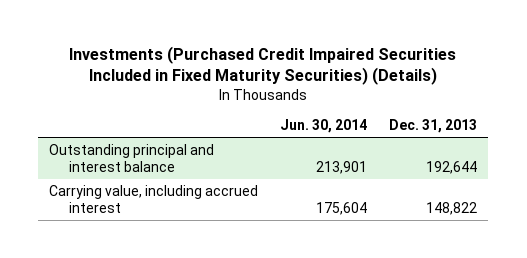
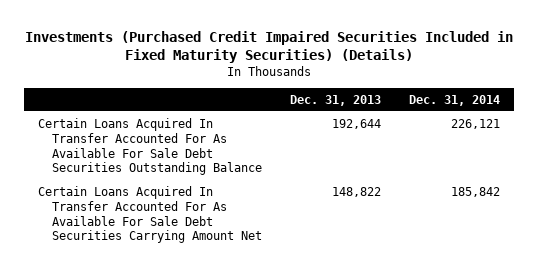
[280,119,368,134] Jun. 30, 2014 -> none
none -> [409,94,501,106] Dec. 31, 2014
[49,143,215,172] Outstanding principal and interest balance -> [37,117,262,176] Certain Loans Acquired In Transfer Accounted For As Available For Sale Debt Securities Outstanding Balance
[49,184,259,213] Carrying value, including accrued interest -> [37,185,262,244] Certain Loans Acquired In Transfer Accounted For As Available For Sale Debt Securities Carrying Amount Net

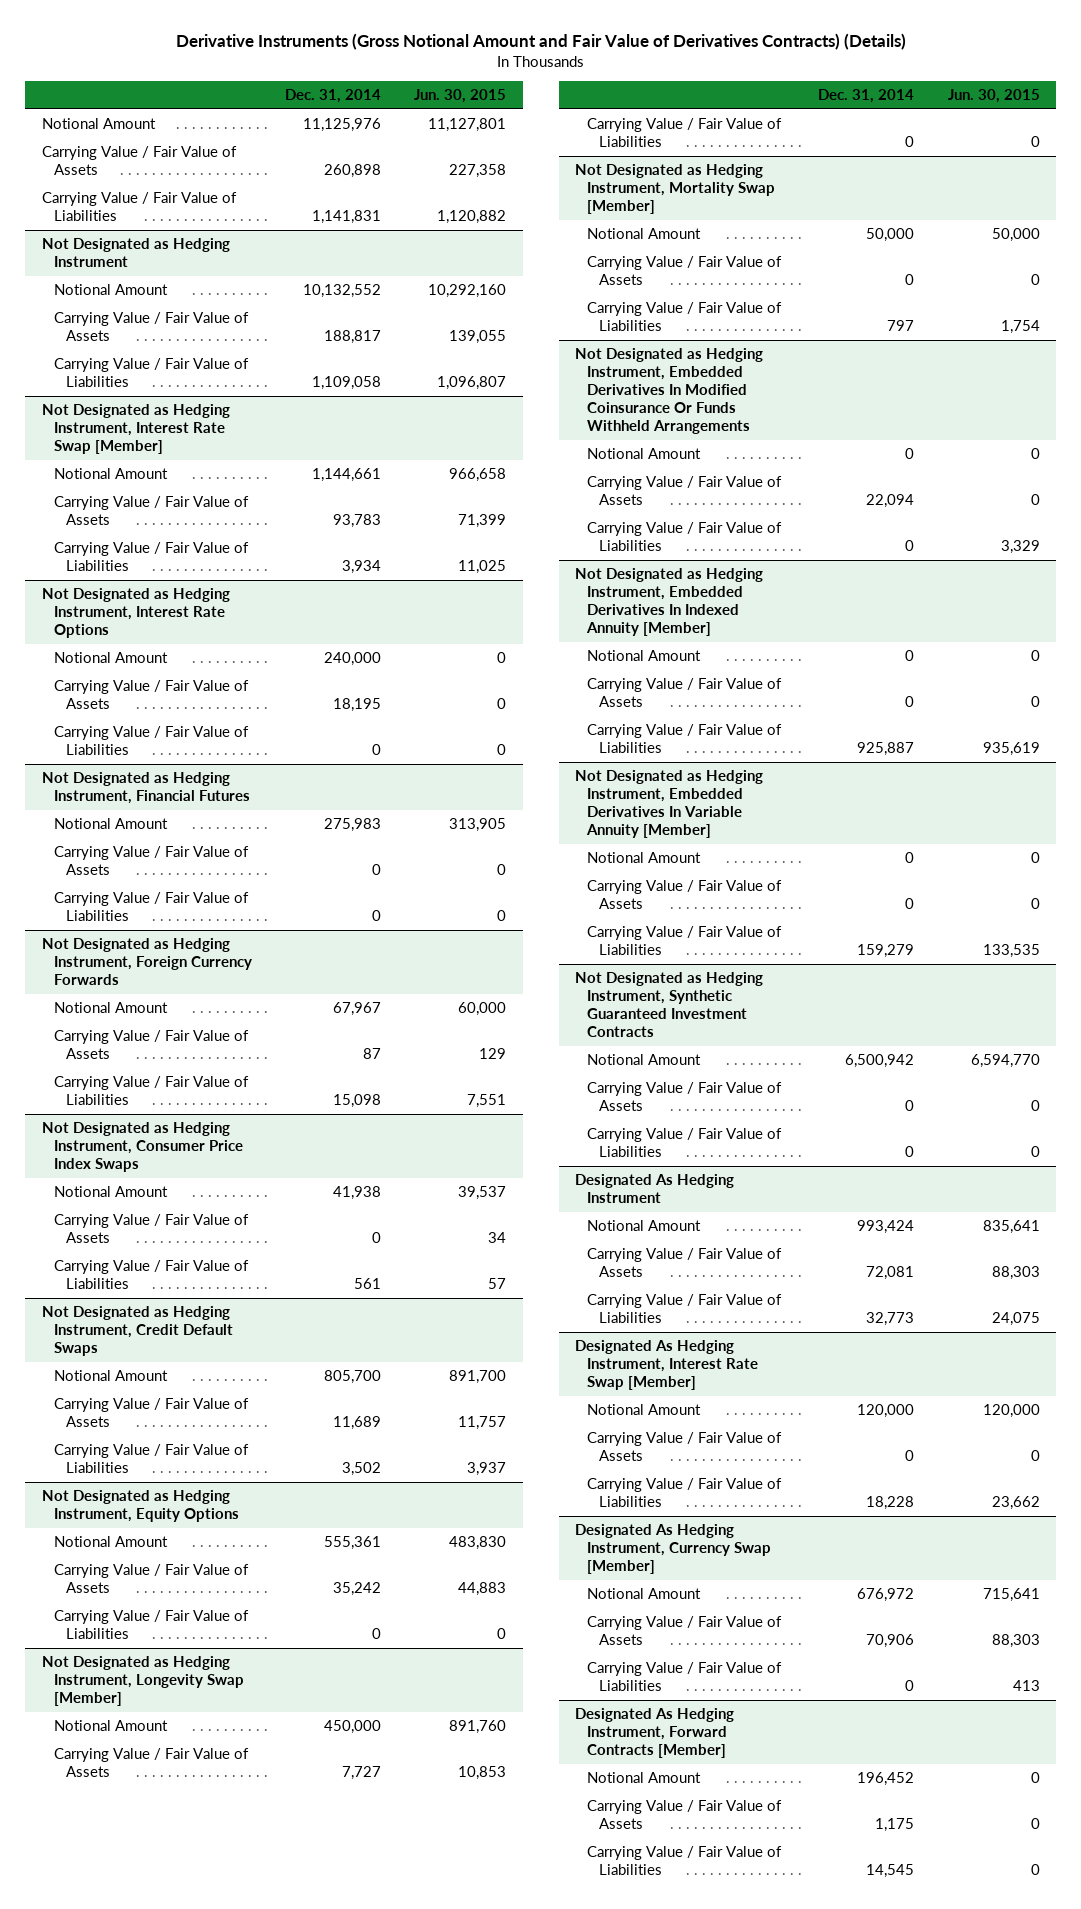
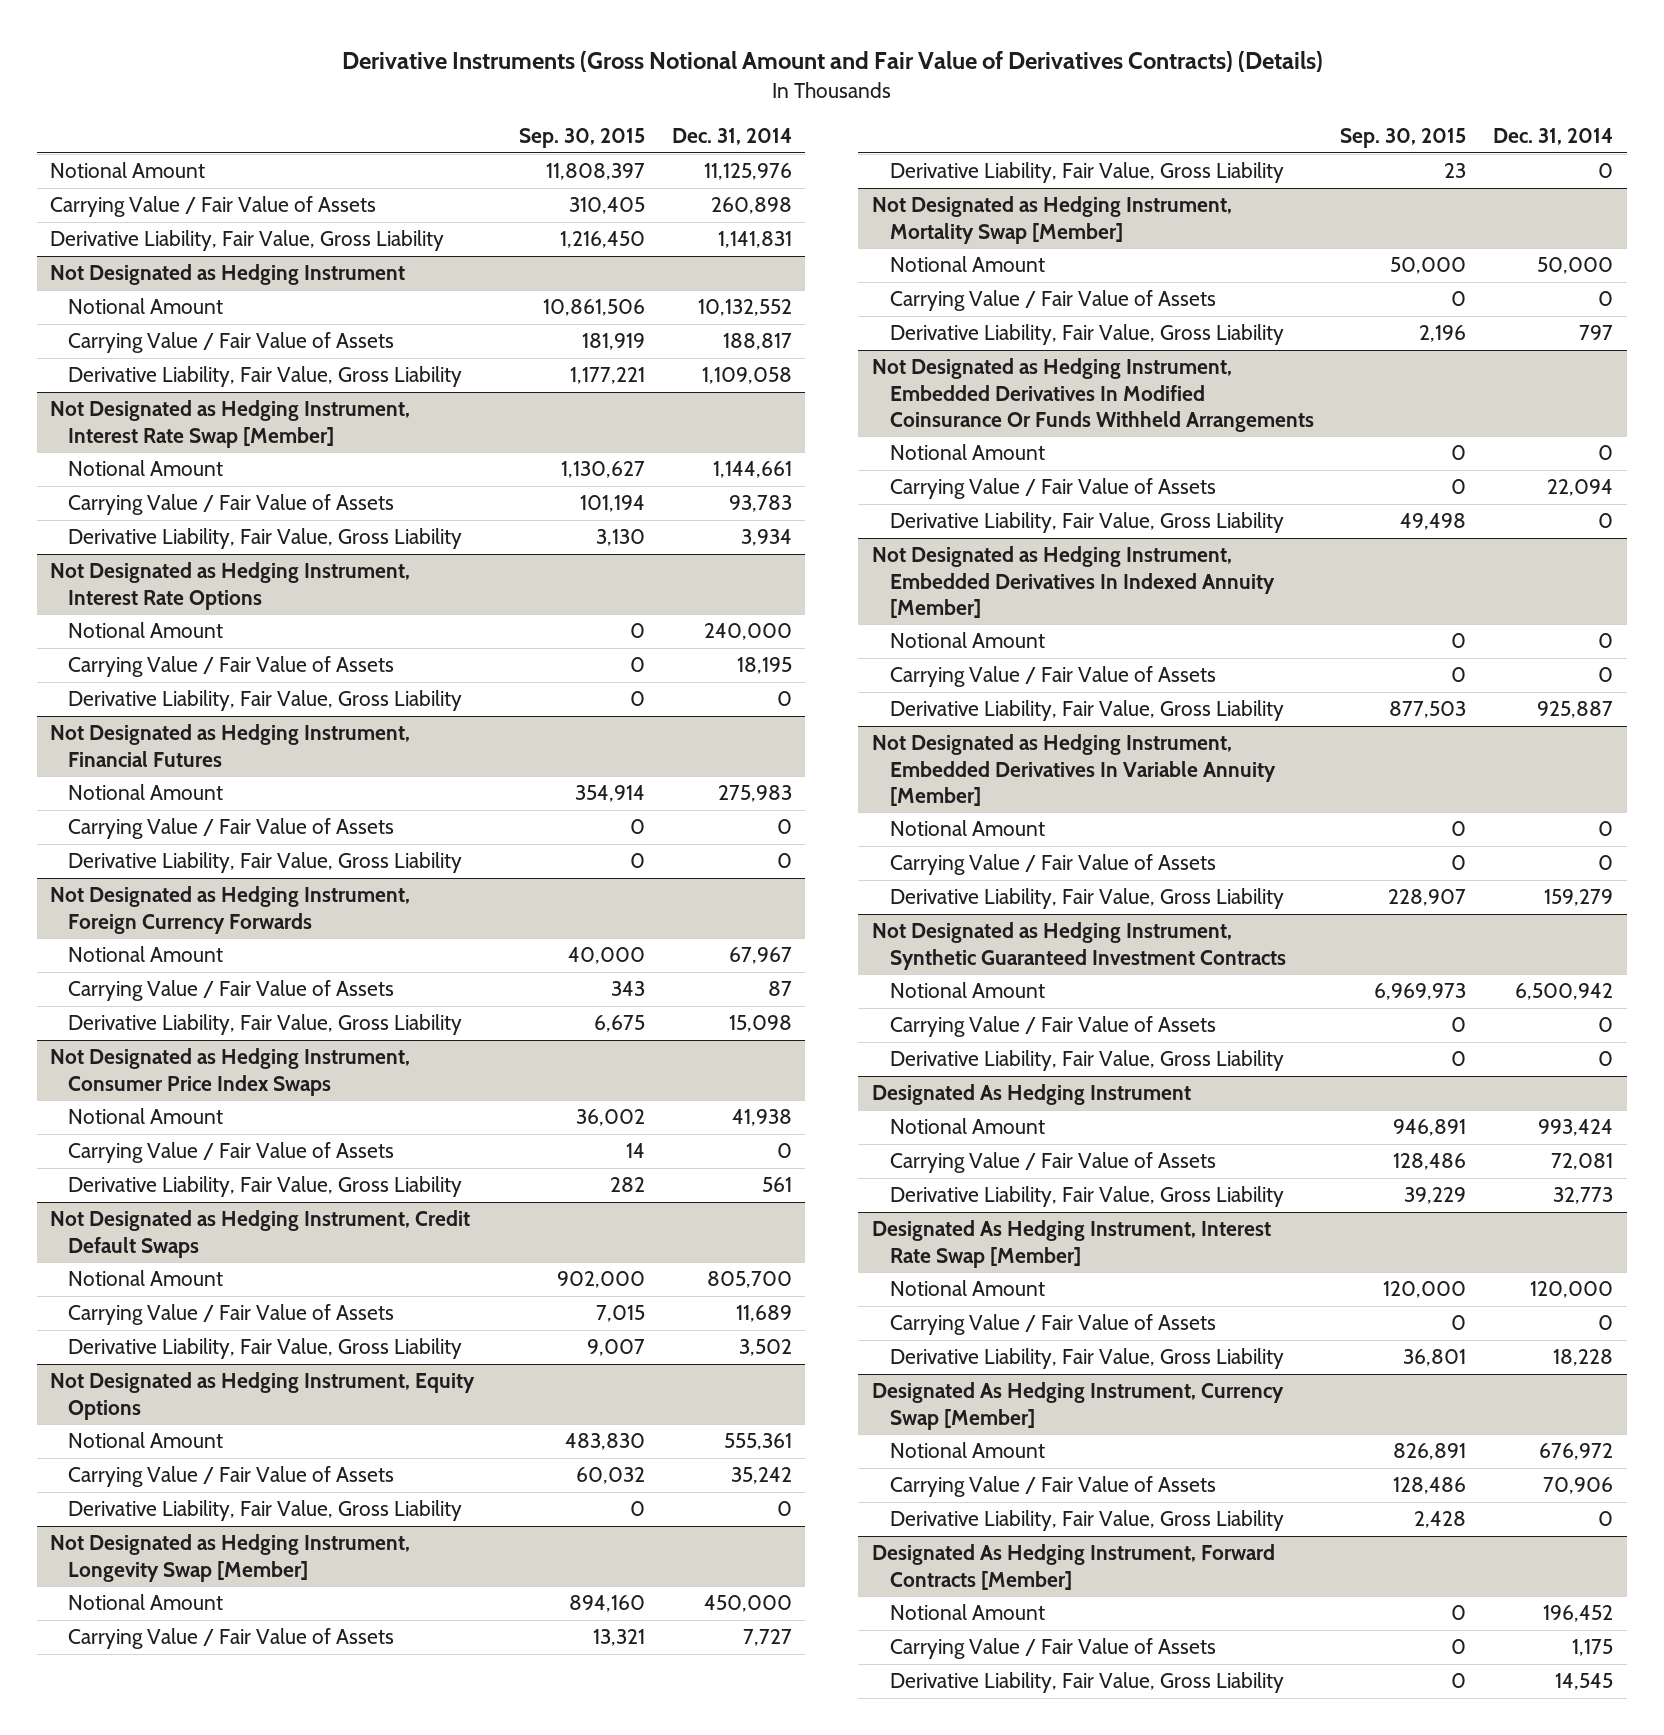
[414,89,507,104] Jun. 30, 2015 -> none
none -> [519,128,646,149] Sep. 30, 2015
[41,192,237,222] Carrying Value / Fair Value of Liabilities -> [50,230,445,252] Derivative Liability, Fair Value, Gross Liability
[53,358,249,388] Carrying Value / Fair Value of Liabilities -> [68,366,463,388] Derivative Liability, Fair Value, Gross Liability
[53,542,249,572] Carrying Value / Fair Value of Liabilities -> [68,528,463,550] Derivative Liability, Fair Value, Gross Liability
[53,726,249,756] Carrying Value / Fair Value of Liabilities -> [68,690,463,712] Derivative Liability, Fair Value, Gross Liability
[53,892,249,922] Carrying Value / Fair Value of Liabilities -> [68,852,463,874] Derivative Liability, Fair Value, Gross Liability
[53,1076,249,1106] Carrying Value / Fair Value of Liabilities -> [68,1014,463,1036] Derivative Liability, Fair Value, Gross Liability
[53,1260,249,1290] Carrying Value / Fair Value of Liabilities -> [68,1176,463,1198] Derivative Liability, Fair Value, Gross Liability
[53,1444,249,1474] Carrying Value / Fair Value of Liabilities -> [68,1338,463,1360] Derivative Liability, Fair Value, Gross Liability
[53,1610,249,1640] Carrying Value / Fair Value of Liabilities -> [68,1500,463,1522] Derivative Liability, Fair Value, Gross Liability
[587,118,783,148] Carrying Value / Fair Value of Liabilities -> [889,162,1284,184] Derivative Liability, Fair Value, Gross Liability
[587,302,783,332] Carrying Value / Fair Value of Liabilities -> [889,324,1284,346] Derivative Liability, Fair Value, Gross Liability
[587,522,783,552] Carrying Value / Fair Value of Liabilities -> [889,512,1284,534] Derivative Liability, Fair Value, Gross Liability
[587,724,783,754] Carrying Value / Fair Value of Liabilities -> [889,700,1284,722] Derivative Liability, Fair Value, Gross Liability
[587,926,783,956] Carrying Value / Fair Value of Liabilities -> [889,888,1284,910] Derivative Liability, Fair Value, Gross Liability
[587,1128,783,1158] Carrying Value / Fair Value of Liabilities -> [889,1050,1284,1072] Derivative Liability, Fair Value, Gross Liability
[587,1294,783,1324] Carrying Value / Fair Value of Liabilities -> [889,1186,1284,1208] Derivative Liability, Fair Value, Gross Liability
[587,1478,783,1508] Carrying Value / Fair Value of Liabilities -> [889,1348,1284,1370] Derivative Liability, Fair Value, Gross Liability
[587,1662,783,1692] Carrying Value / Fair Value of Liabilities -> [889,1510,1284,1532] Derivative Liability, Fair Value, Gross Liability
[587,1846,783,1876] Carrying Value / Fair Value of Liabilities -> [889,1672,1284,1694] Derivative Liability, Fair Value, Gross Liability

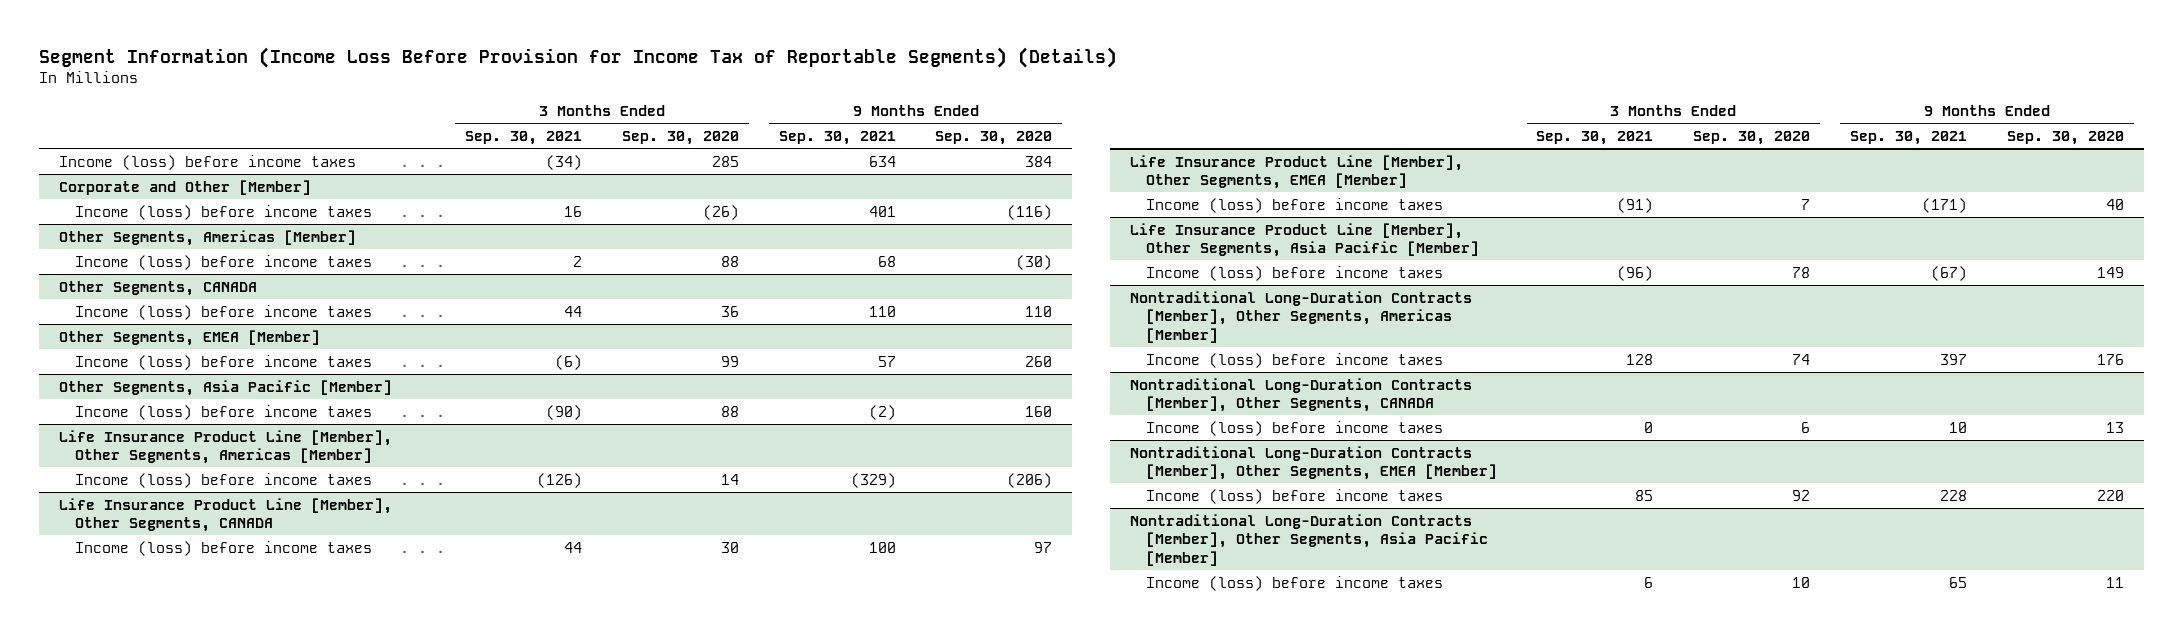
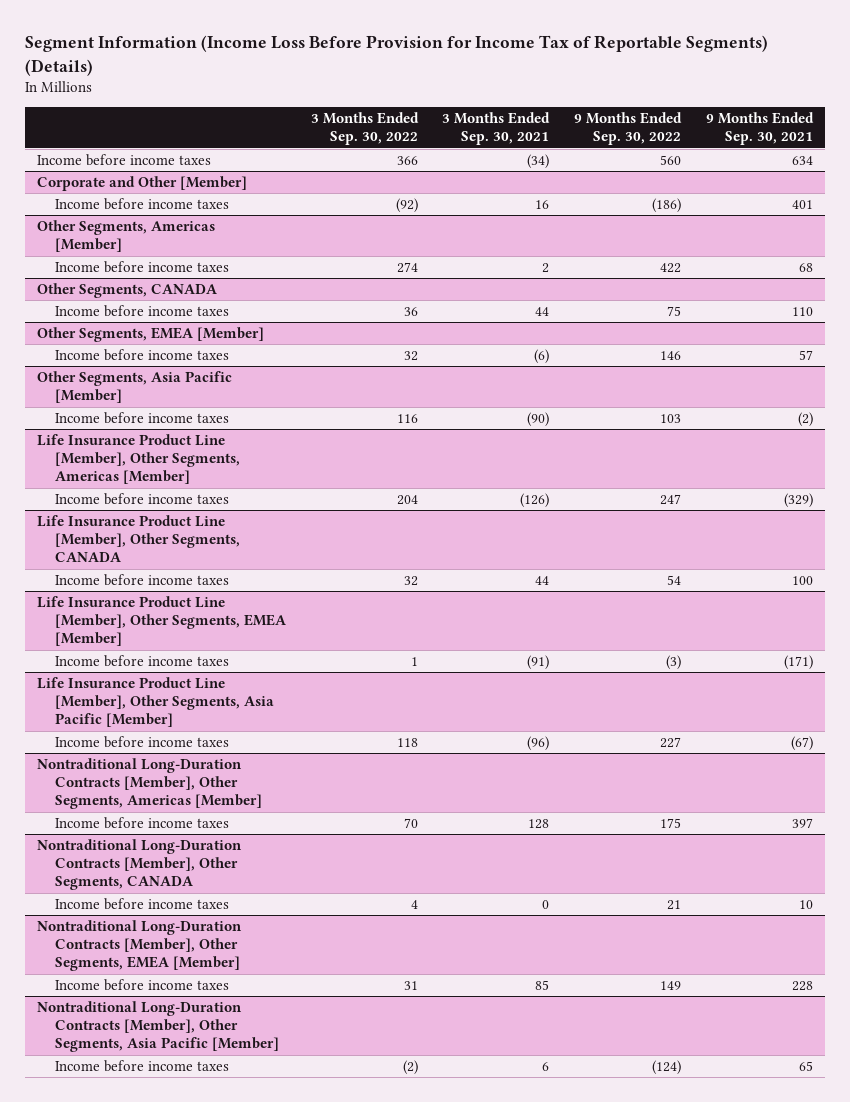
[621,131,739,146] Sep. 30, 2020 -> none
[935,131,1053,146] Sep. 30, 2020 -> none
none -> [310,112,419,146] 3 Months Ended Sep. 30, 2022
none -> [574,112,683,146] 9 Months Ended Sep. 30, 2022
[59,154,357,170] Income (loss) before income taxes -> [37,154,212,167] Income before income taxes
[74,204,372,220] Income (loss) before income taxes -> [54,198,229,211] Income before income taxes
[74,254,372,270] Income (loss) before income taxes -> [54,261,229,274] Income before income taxes
[74,304,372,320] Income (loss) before income taxes -> [54,305,229,318] Income before income taxes
[74,354,372,370] Income (loss) before income taxes -> [54,349,229,362] Income before income taxes
[74,404,372,420] Income (loss) before income taxes -> [54,412,229,425] Income before income taxes
[74,472,372,488] Income (loss) before income taxes -> [54,493,229,506] Income before income taxes
[74,540,372,556] Income (loss) before income taxes -> [54,574,229,587] Income before income taxes
[1145,197,1443,213] Income (loss) before income taxes -> [54,655,229,668] Income before income taxes
[1145,265,1443,281] Income (loss) before income taxes -> [54,736,229,749] Income before income taxes
[1145,352,1443,368] Income (loss) before income taxes -> [54,817,229,830] Income before income taxes
[1145,420,1443,436] Income (loss) before income taxes -> [54,898,229,911] Income before income taxes
[1145,488,1443,504] Income (loss) before income taxes -> [54,979,229,992] Income before income taxes
[1145,575,1443,591] Income (loss) before income taxes -> [54,1060,229,1073] Income before income taxes

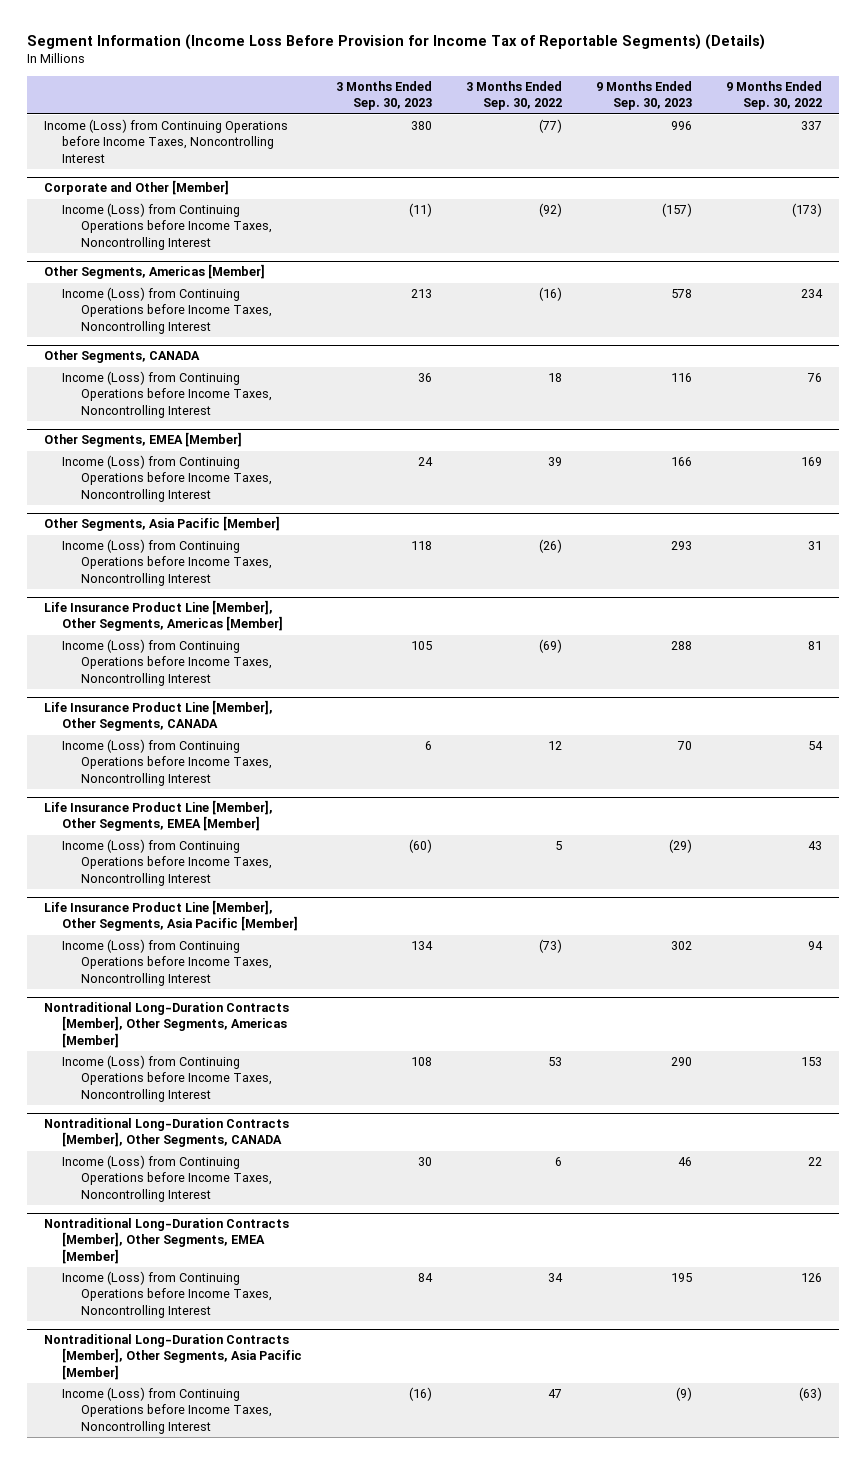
[442,112,551,146] 3 Months Ended Sep. 30, 2021 -> none
[705,112,814,146] 9 Months Ended Sep. 30, 2021 -> none
none -> [336,81,433,111] 3 Months Ended Sep. 30, 2023
none -> [595,81,692,111] 9 Months Ended Sep. 30, 2023
[37,154,212,167] Income before income taxes -> [43,119,288,163] Income (Loss) from Continuing Operations before Income Taxes, Noncontrolling Interest
[396,156,418,166] 366 -> [539,119,563,134] (77)
[660,155,682,166] 560 -> [800,121,822,131] 337
[54,198,229,211] Income before income taxes -> [62,203,272,250] Income (Loss) from Continuing Operations before Income Taxes, Noncontrolling Interest
[652,198,682,214] (186) -> [791,203,822,218] (173)
[54,261,229,274] Income before income taxes -> [62,287,272,334] Income (Loss) from Continuing Operations before Income Taxes, Noncontrolling Interest
[396,262,418,274] 274 -> [539,287,563,302] (16)
[660,263,682,274] 422 -> [800,289,823,299] 234
[54,305,229,318] Income before income taxes -> [62,371,272,418] Income (Loss) from Continuing Operations before Income Taxes, Noncontrolling Interest
[403,307,418,317] 36 -> [548,373,563,383] 18
[667,306,682,317] 75 -> [806,373,822,383] 76
[54,349,229,362] Income before income taxes -> [62,455,272,502] Income (Loss) from Continuing Operations before Income Taxes, Noncontrolling Interest
[403,351,418,362] 32 -> [548,457,563,467] 39
[660,351,682,361] 146 -> [800,457,822,467] 169
[54,412,229,425] Income before income taxes -> [62,539,272,586] Income (Loss) from Continuing Operations before Income Taxes, Noncontrolling Interest
[396,414,418,424] 116 -> [539,539,563,554] (26)
[660,414,682,424] 103 -> [807,541,822,551] 31
[54,493,229,506] Income before income taxes -> [62,639,272,686] Income (Loss) from Continuing Operations before Income Taxes, Noncontrolling Interest
[396,495,418,506] 204 -> [539,639,563,654] (69)
[660,494,682,506] 247 -> [807,641,822,651] 81
[54,574,229,587] Income before income taxes -> [62,739,272,786] Income (Loss) from Continuing Operations before Income Taxes, Noncontrolling Interest
[403,576,418,587] 32 -> [548,741,563,751] 12
[54,655,229,668] Income before income taxes -> [62,839,272,886] Income (Loss) from Continuing Operations before Income Taxes, Noncontrolling Interest
[410,657,418,667] 1 -> [555,841,563,851] 5
[666,655,682,671] (3) -> [807,841,822,851] 43
[54,736,229,749] Income before income taxes -> [62,939,272,986] Income (Loss) from Continuing Operations before Income Taxes, Noncontrolling Interest
[396,738,418,748] 118 -> [539,939,563,954] (73)
[660,737,682,749] 227 -> [807,941,823,951] 94
[54,817,229,830] Income before income taxes -> [62,1055,272,1102] Income (Loss) from Continuing Operations before Income Taxes, Noncontrolling Interest
[403,818,418,829] 70 -> [548,1057,563,1067] 53
[660,818,682,829] 175 -> [800,1057,822,1067] 153
[54,898,229,911] Income before income taxes -> [62,1155,272,1202] Income (Loss) from Continuing Operations before Income Taxes, Noncontrolling Interest
[410,900,418,910] 4 -> [555,1157,563,1167] 6
[667,900,682,911] 21 -> [807,1157,822,1167] 22
[54,979,229,992] Income before income taxes -> [62,1271,272,1318] Income (Loss) from Continuing Operations before Income Taxes, Noncontrolling Interest
[403,981,418,991] 31 -> [548,1273,564,1283] 34
[660,981,682,991] 149 -> [800,1273,822,1283] 126
[54,1060,229,1073] Income before income taxes -> [62,1387,272,1434] Income (Loss) from Continuing Operations before Income Taxes, Noncontrolling Interest
[402,1060,418,1076] (2) -> [548,1389,563,1399] 47
[652,1060,682,1076] (124) -> [798,1387,822,1402] (63)

